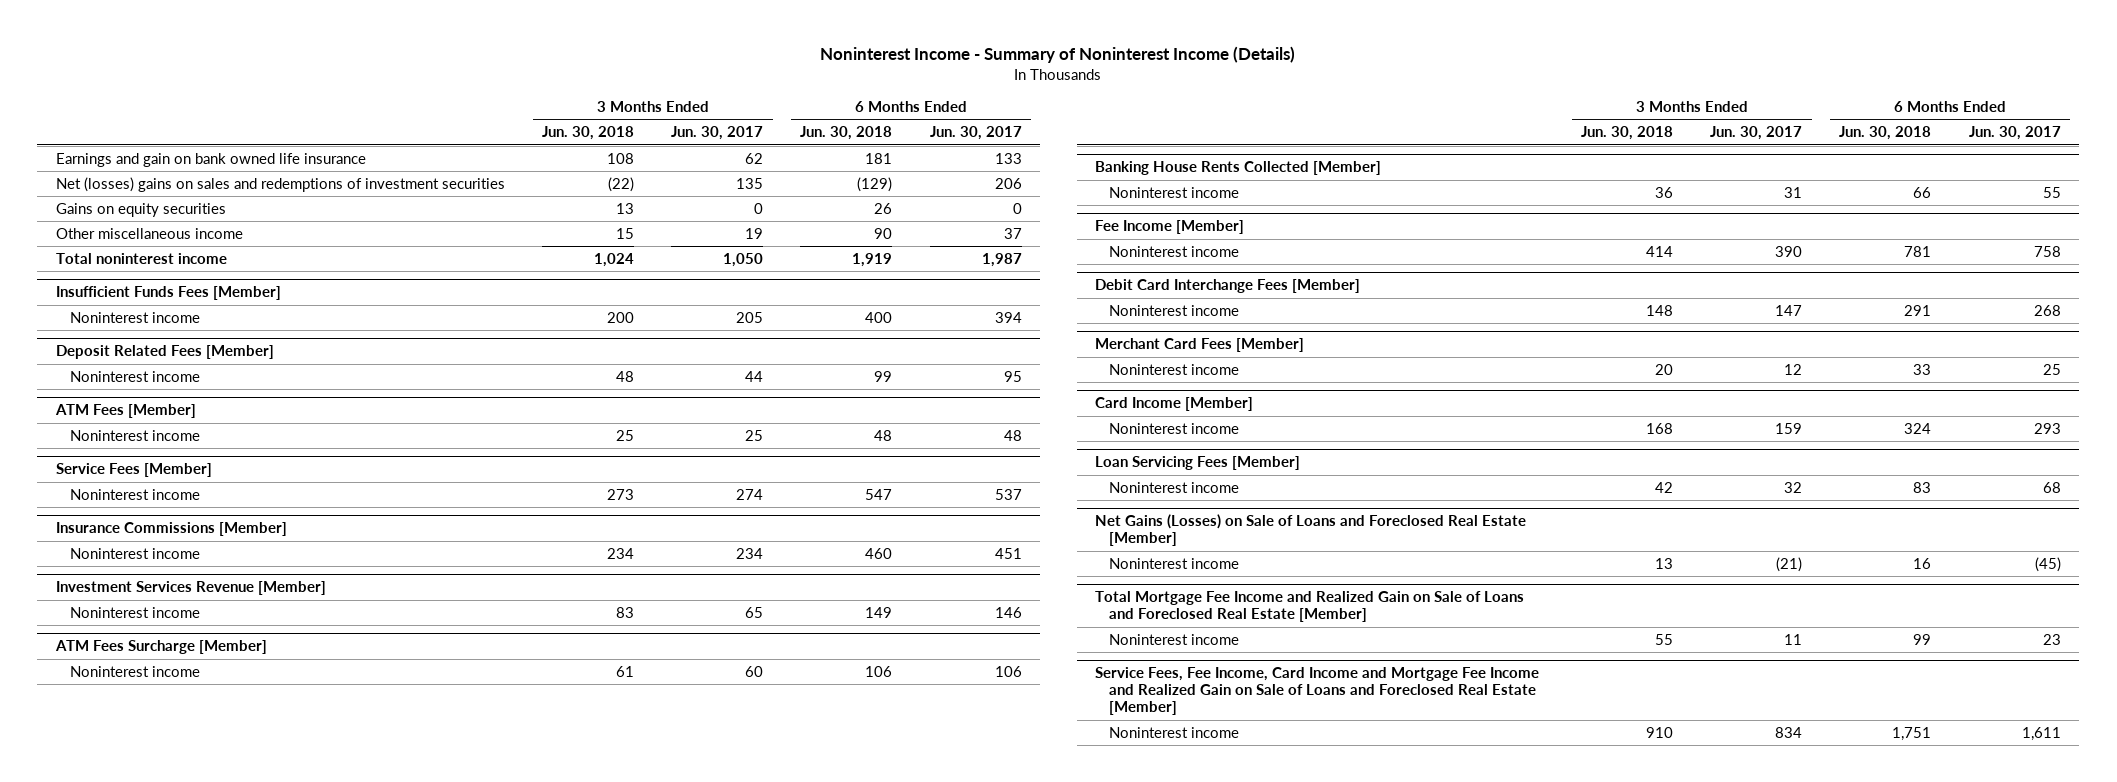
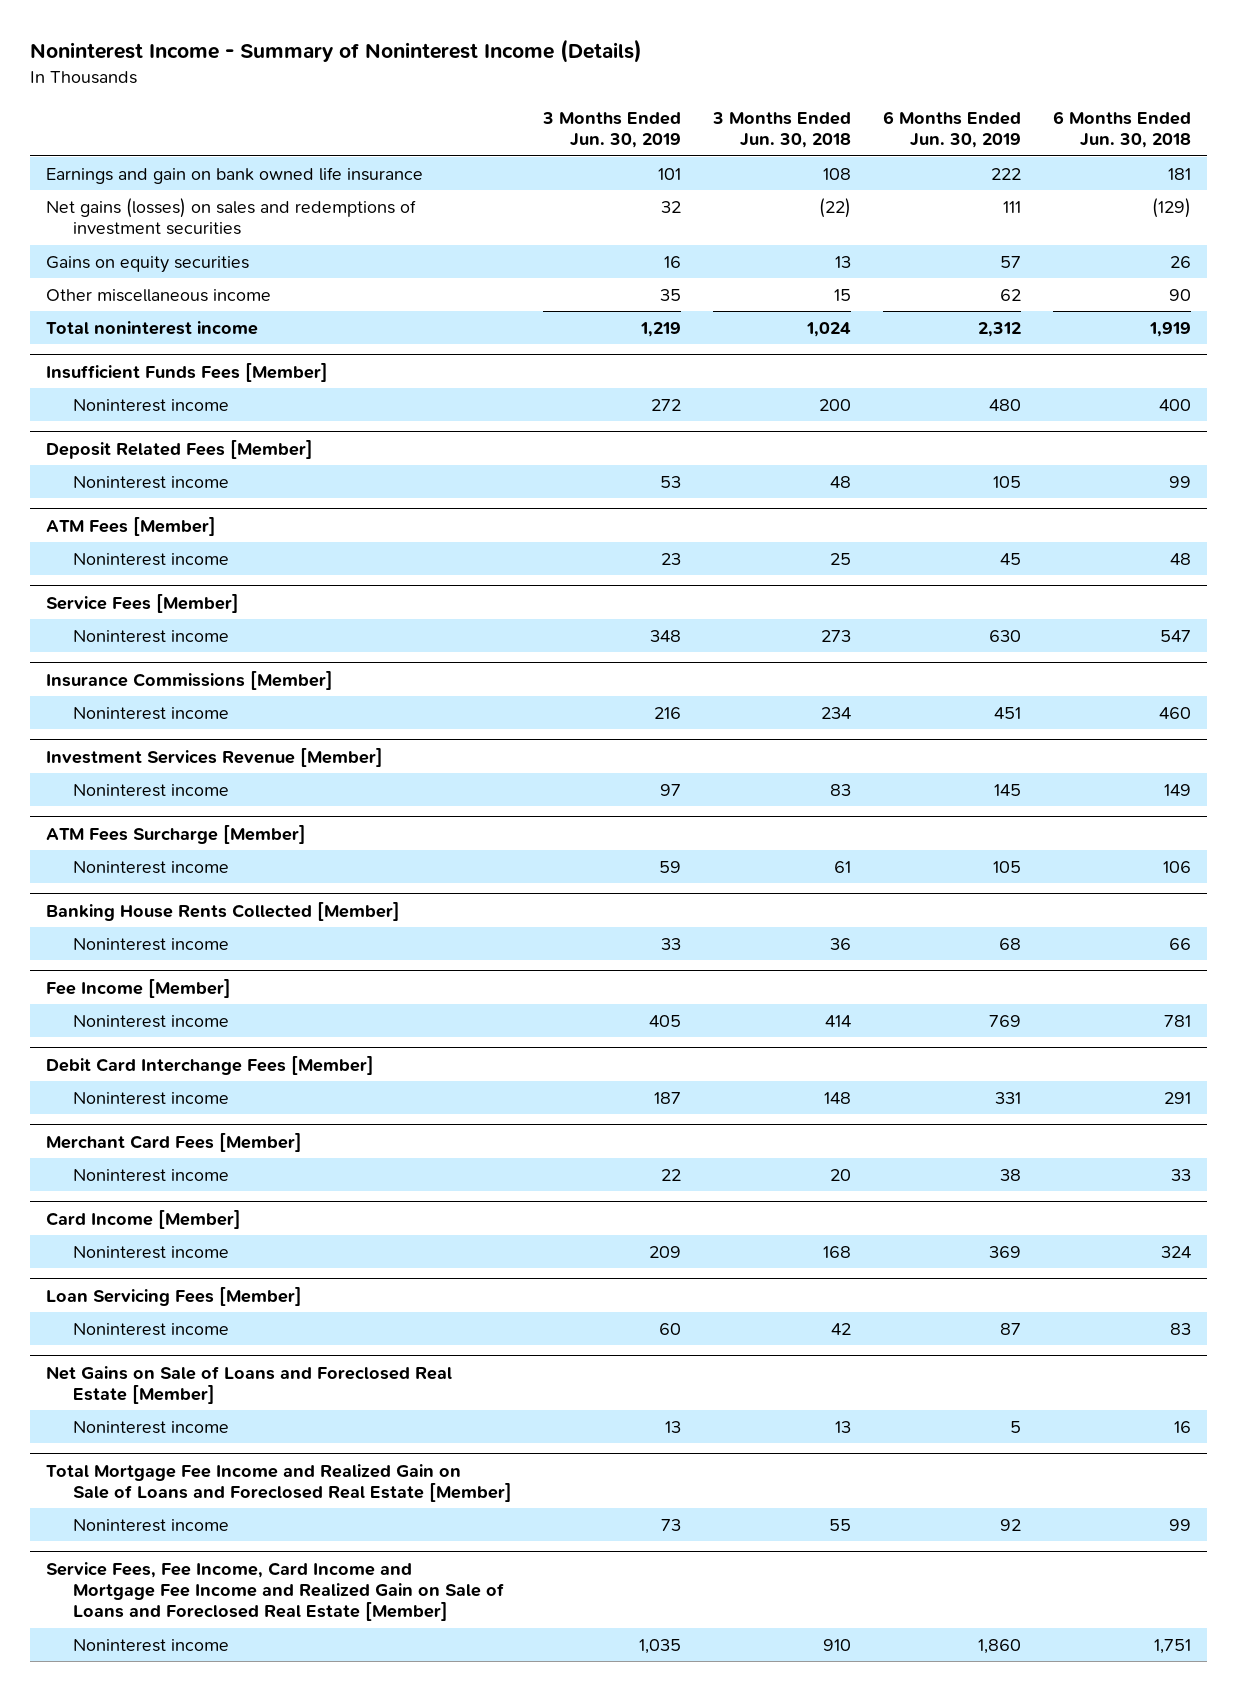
[671,126,764,141] Jun. 30, 2017 -> none
[929,126,1022,141] Jun. 30, 2017 -> none
none -> [542,111,682,149] 3 Months Ended Jun. 30, 2019
none -> [883,110,1022,149] 6 Months Ended Jun. 30, 2019
[56,176,506,192] Net (losses) gains on sales and redemptions of investment securities -> [46,197,417,236] Net gains (losses) on sales and redemptions of investment securities
[1095,514,1527,547] Net Gains (Losses) on Sale of Loans and Foreclosed Real Estate [Member] -> [46,1365,453,1404] Net Gains on Sale of Loans and Foreclosed Real Estate [Member]

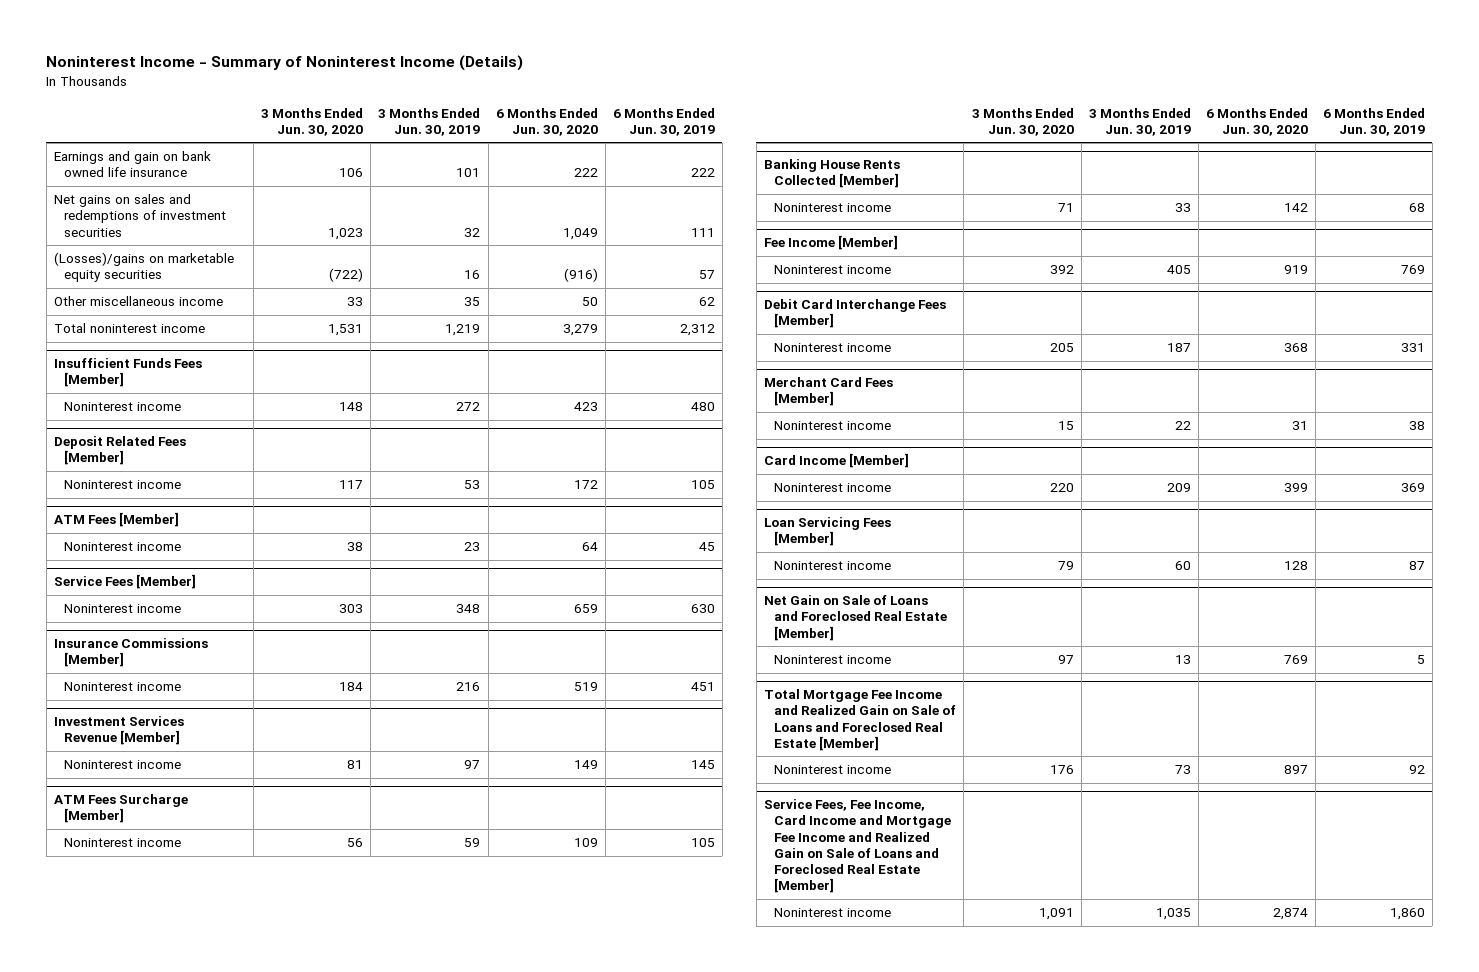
[712,111,852,149] 3 Months Ended Jun. 30, 2018 -> none
[1053,110,1192,149] 6 Months Ended Jun. 30, 2018 -> none
none -> [261,107,364,136] 3 Months Ended Jun. 30, 2020
none -> [495,107,598,136] 6 Months Ended Jun. 30, 2020
[46,197,417,236] Net gains (losses) on sales and redemptions of investment securities -> [53,194,227,237] Net gains on sales and redemptions of investment securities
[46,255,250,273] Gains on equity securities -> [53,252,234,283] (Losses)/gains on marketable equity securities
[46,1365,453,1404] Net Gains on Sale of Loans and Foreclosed Real Estate [Member] -> [763,595,948,641] Net Gain on Sale of Loans and Foreclosed Real Estate [Member]

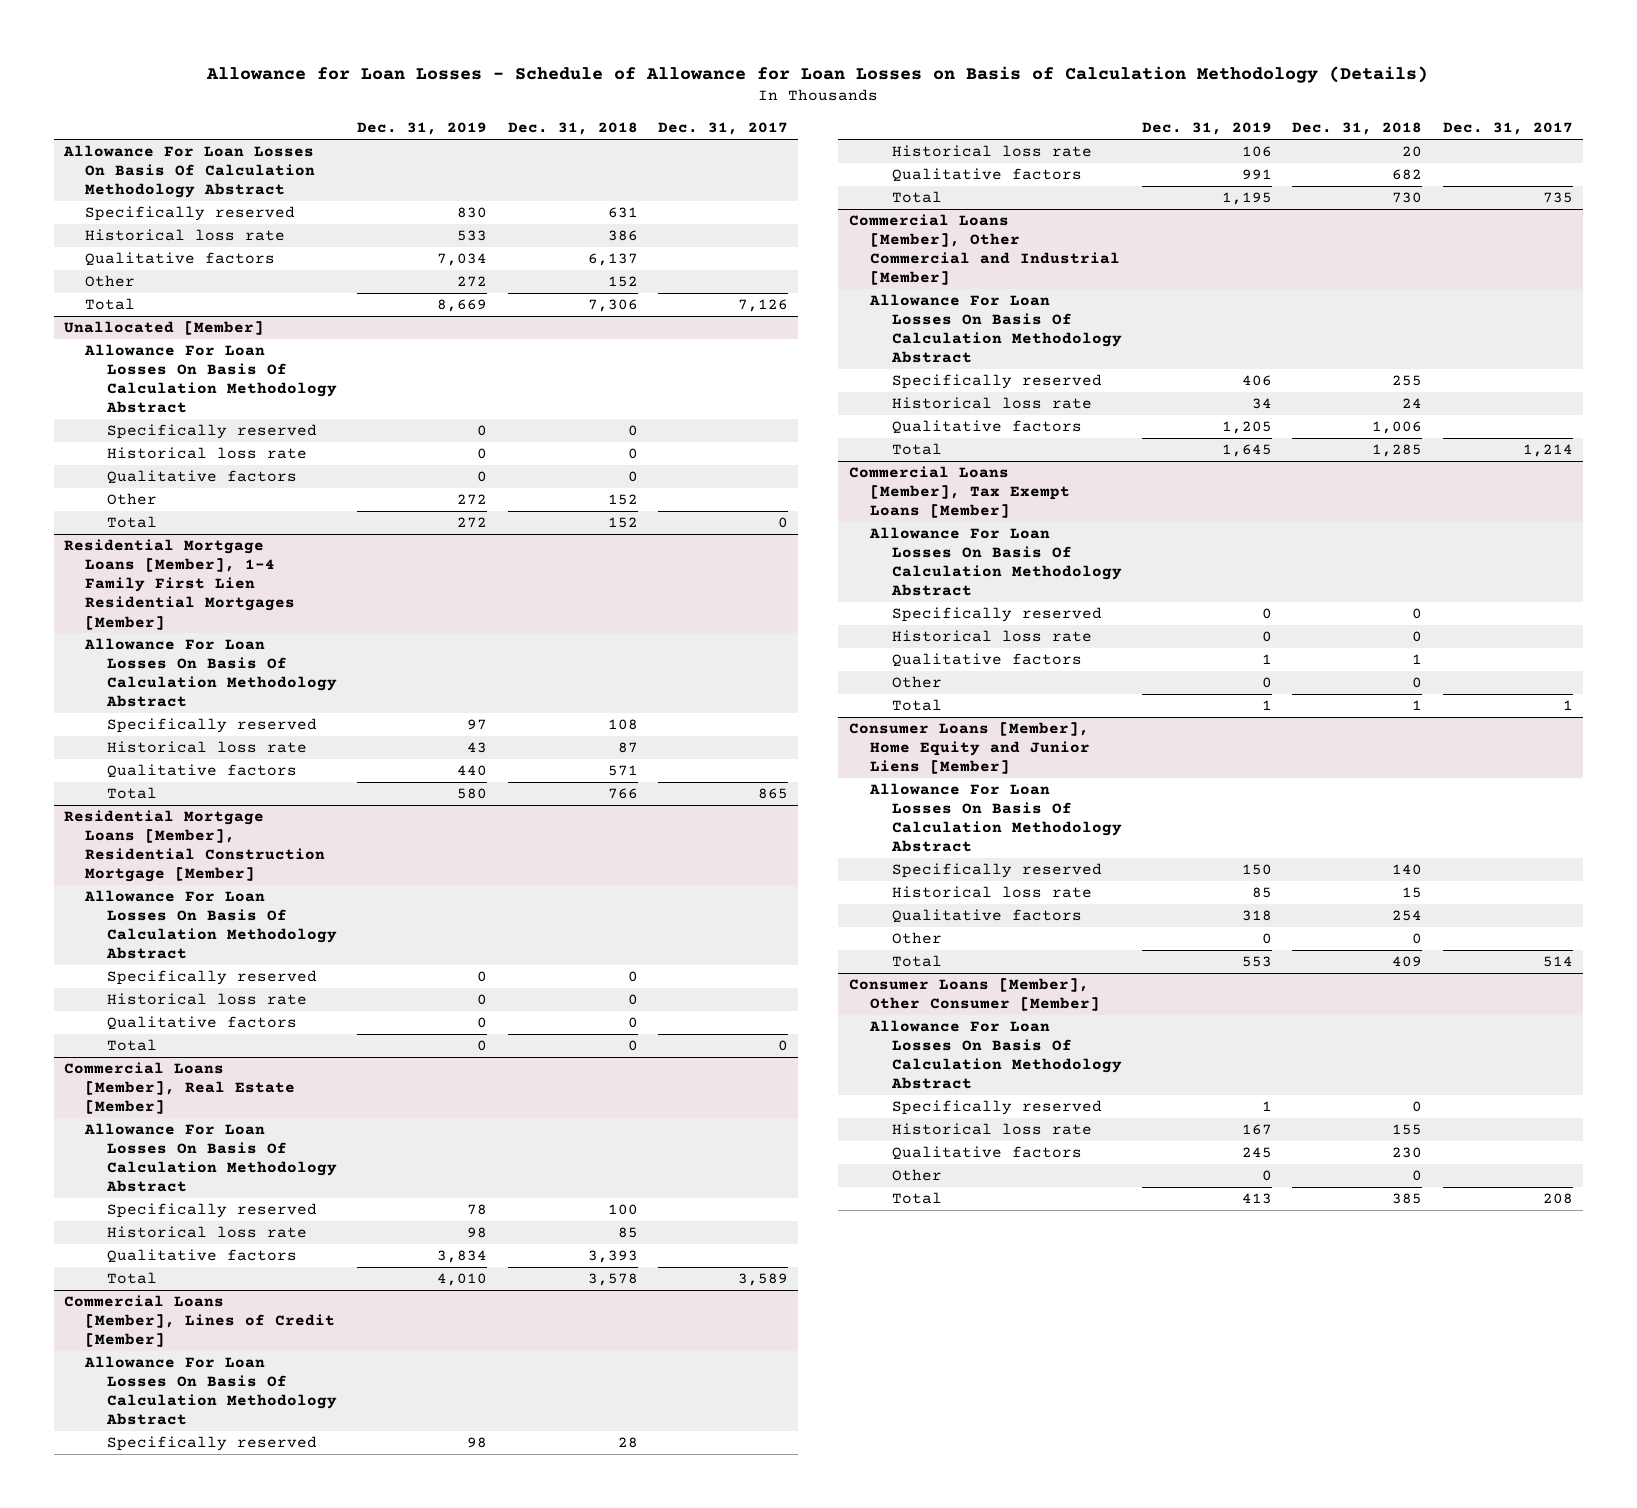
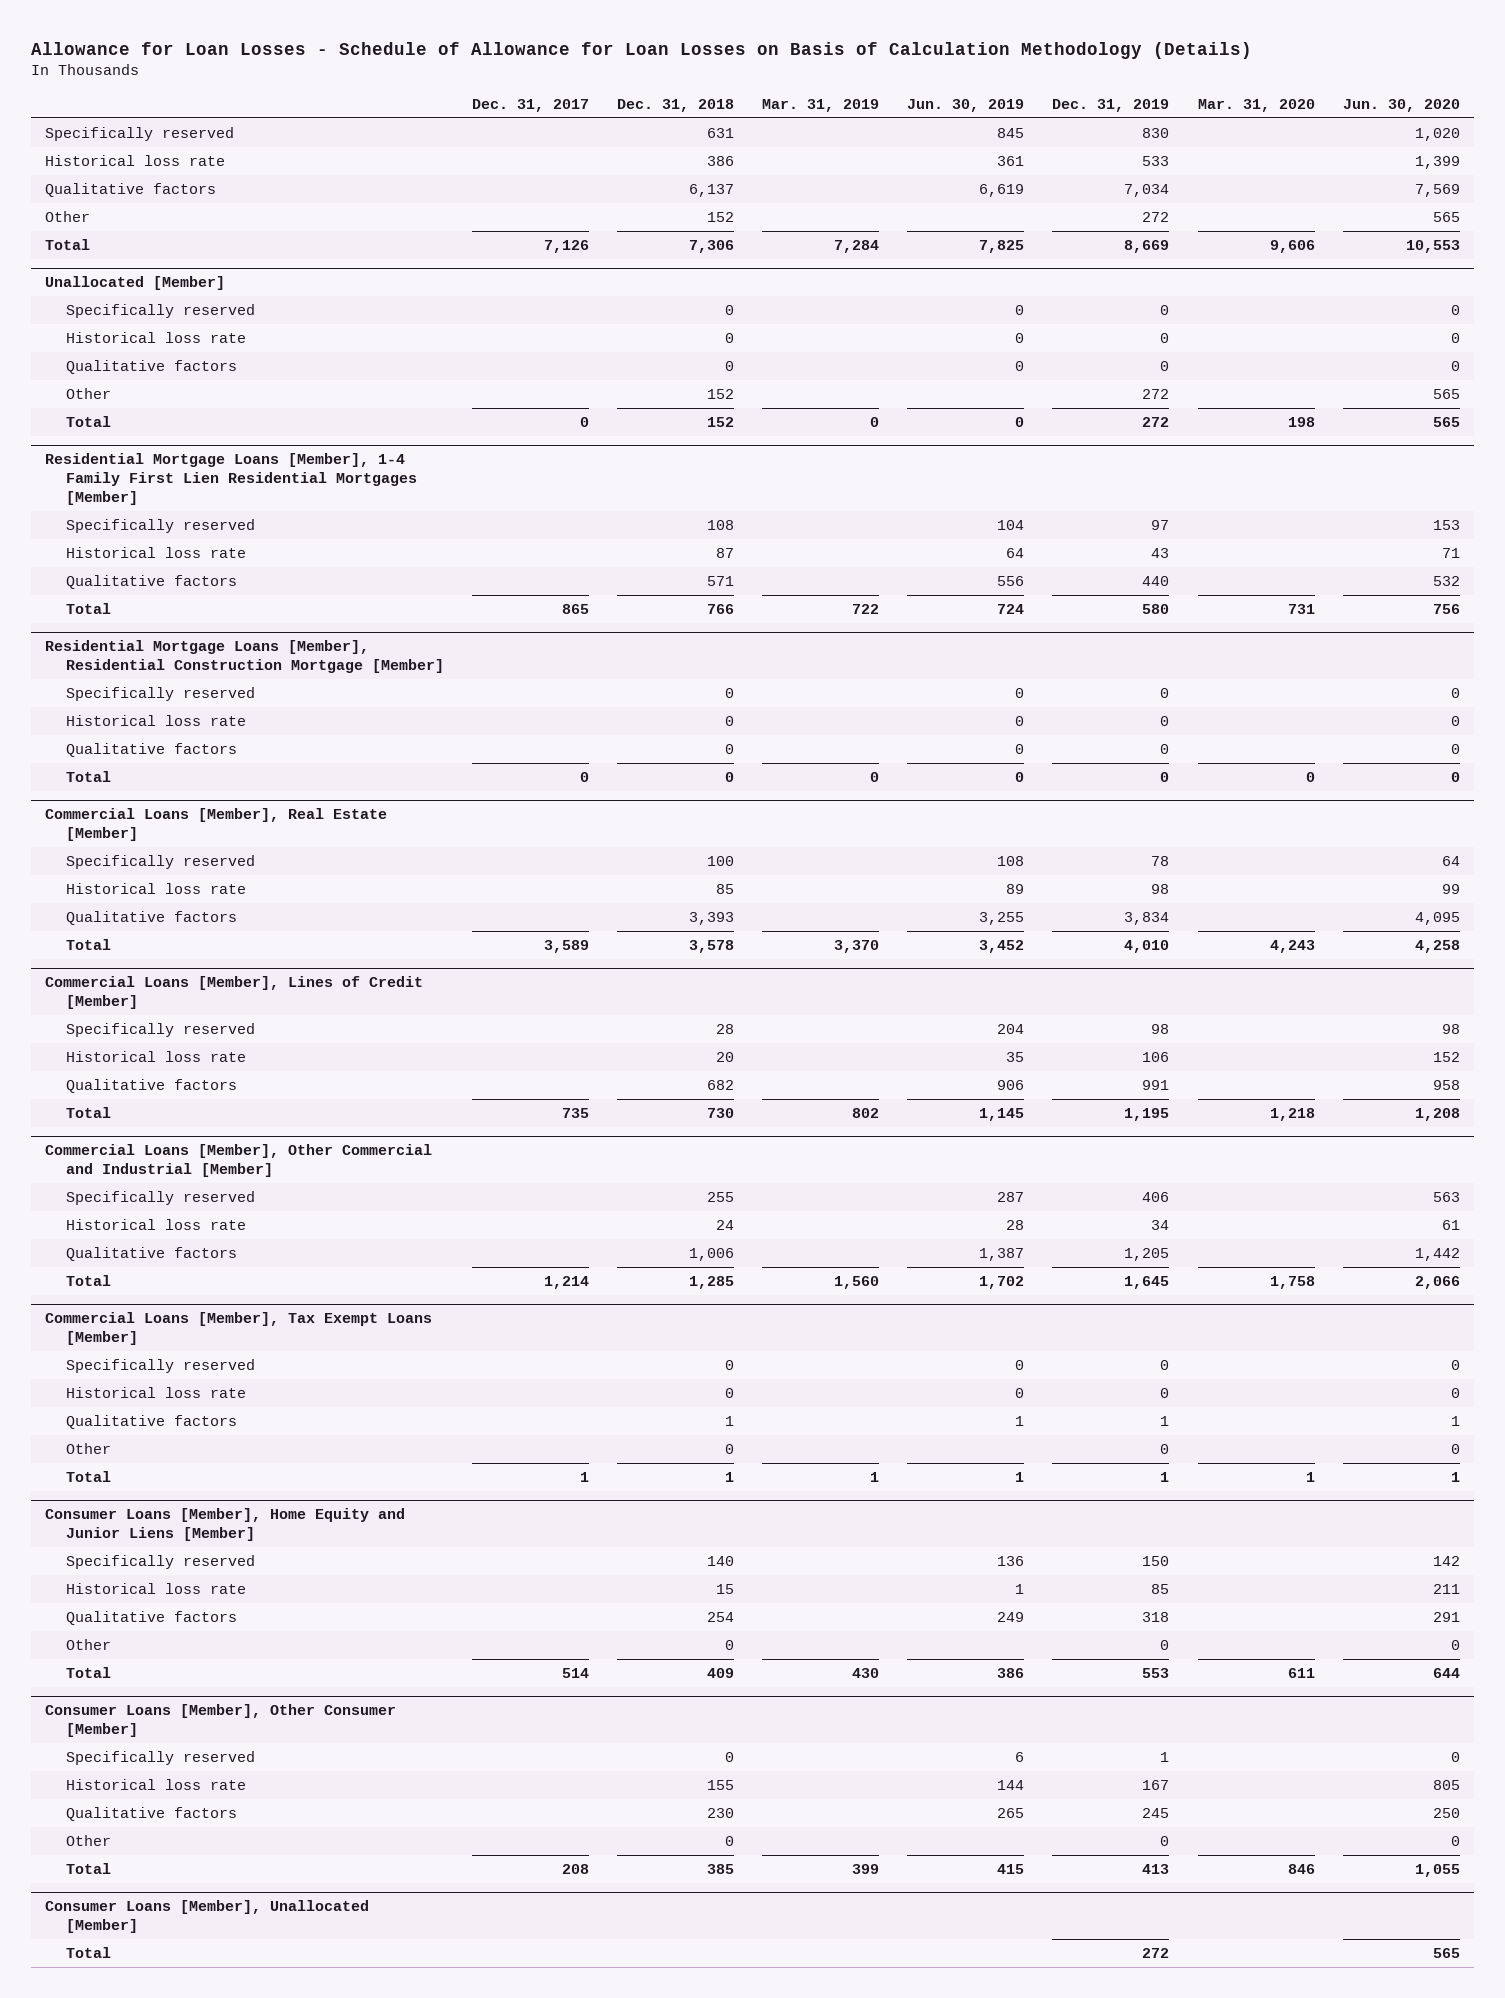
none -> [762,98,880,112] Mar. 31, 2019
none -> [907,98,1025,112] Jun. 30, 2019
none -> [1197,98,1315,112] Mar. 31, 2020
none -> [1342,98,1460,112] Jun. 30, 2020
[62,145,316,199] Allowance For Loan Losses On Basis Of Calculation Methodology Abstract -> none
[84,344,337,414] Allowance For Loan Losses On Basis Of Calculation Methodology Abstract -> none
[84,638,337,708] Allowance For Loan Losses On Basis Of Calculation Methodology Abstract -> none
[84,890,337,960] Allowance For Loan Losses On Basis Of Calculation Methodology Abstract -> none
[84,1123,337,1193] Allowance For Loan Losses On Basis Of Calculation Methodology Abstract -> none
[84,1356,337,1426] Allowance For Loan Losses On Basis Of Calculation Methodology Abstract -> none
[869,294,1122,364] Allowance For Loan Losses On Basis Of Calculation Methodology Abstract -> none
[869,527,1122,597] Allowance For Loan Losses On Basis Of Calculation Methodology Abstract -> none
[869,783,1122,853] Allowance For Loan Losses On Basis Of Calculation Methodology Abstract -> none
[869,1020,1122,1090] Allowance For Loan Losses On Basis Of Calculation Methodology Abstract -> none
none -> [45,1900,370,1934] Consumer Loans [Member], Unallocated [Member]
none -> [66,1946,112,1958] Total

